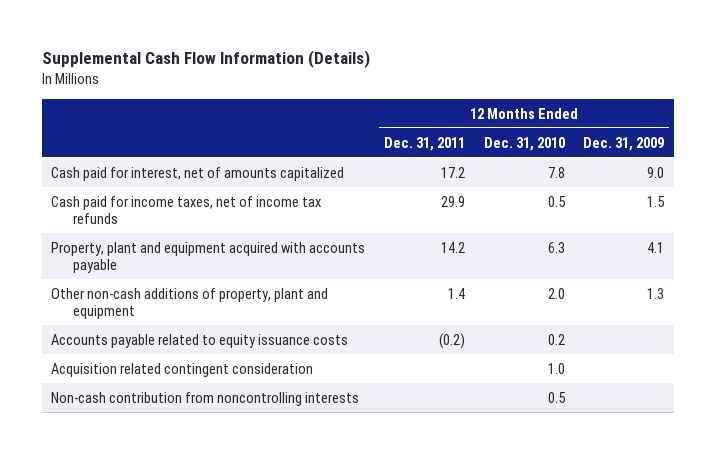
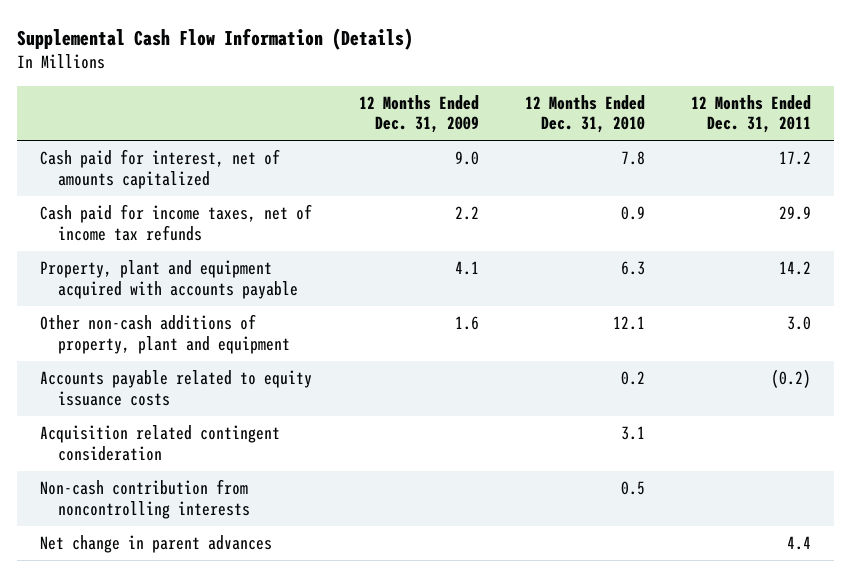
[547,195,566,207] 0.5 -> [620,206,645,221] 0.9
[647,195,666,207] 1.5 -> [454,206,479,221] 2.2
[447,287,465,299] 1.4 -> [786,316,811,331] 3.0
[547,287,565,299] 2.0 -> [612,316,645,331] 12.1
[647,287,665,299] 1.3 -> [454,316,479,331] 1.6
[547,362,565,374] 1.0 -> [620,426,645,441] 3.1
none -> [40,535,273,554] Net change in parent advances

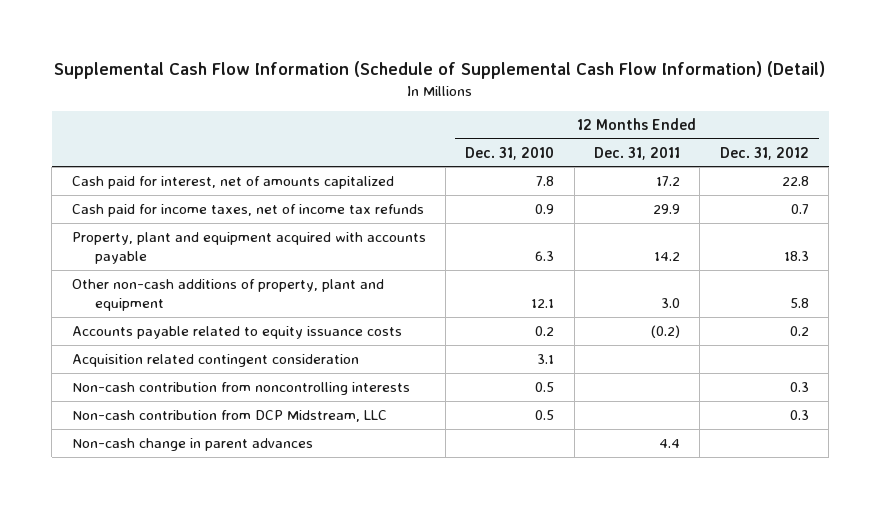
[17,27,414,50] Supplemental Cash Flow Information (Details) -> [54,61,826,80] Supplemental Cash Flow Information (Schedule of Supplemental Cash Flow Information) (Detail)
[358,94,479,134] 12 Months Ended Dec. 31, 2009 -> none
none -> [719,146,809,160] Dec. 31, 2012
none -> [71,410,387,423] Non-cash contribution from DCP Midstream, LLC
[40,535,273,554] Net change in parent advances -> [71,438,313,452] Non-cash change in parent advances

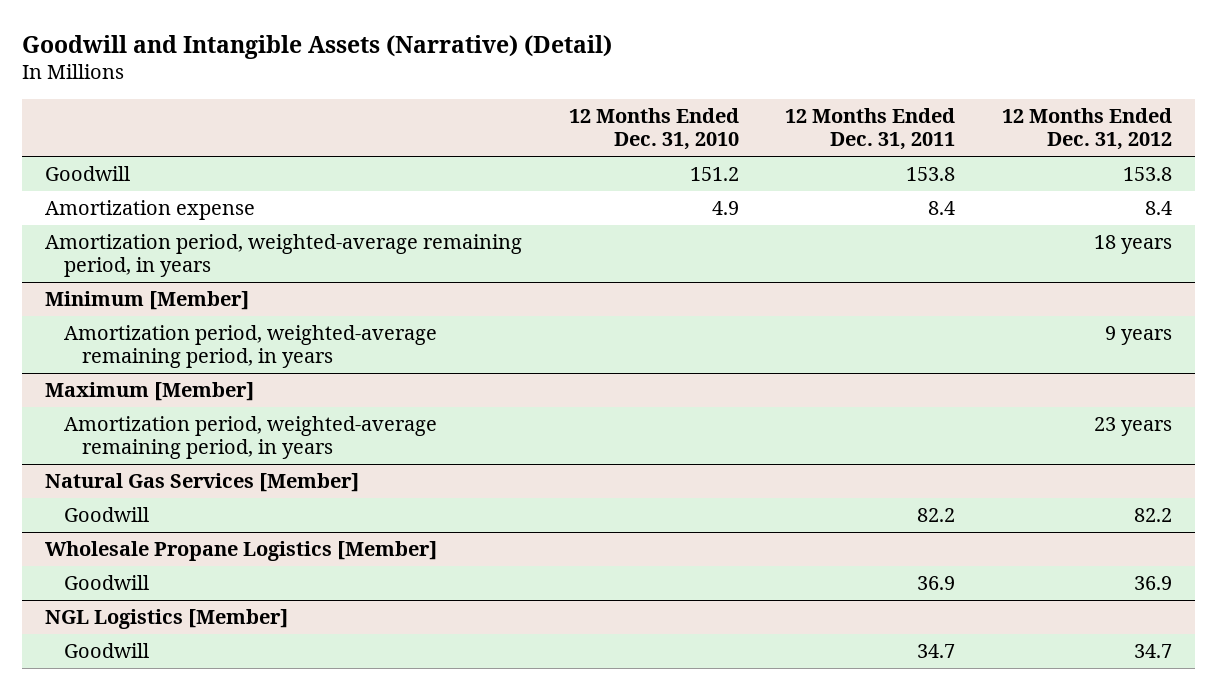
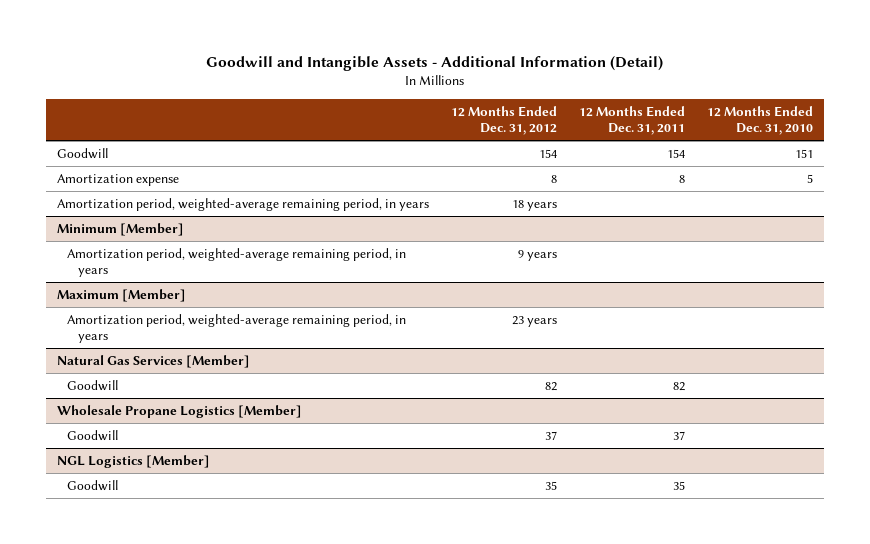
[21,34,612,59] Goodwill and Intangible Assets (Narrative) (Detail) -> [206,55,664,71] Goodwill and Intangible Assets - Additional Information (Detail)
[689,167,739,182] 151.2 -> [795,148,814,158] 151
[906,167,956,182] 153.8 -> [667,148,686,158] 154
[1122,167,1172,182] 153.8 -> [539,148,558,158] 154
[711,201,739,216] 4.9 -> [807,173,814,183] 5
[928,201,956,216] 8.4 -> [679,174,686,183] 8
[1144,201,1172,216] 8.4 -> [551,174,558,183] 8
[917,508,956,523] 82.2 -> [673,381,686,391] 82
[1133,508,1172,523] 82.2 -> [545,381,558,391] 82
[917,576,956,591] 36.9 -> [673,430,686,440] 37
[1133,576,1172,591] 36.9 -> [545,430,558,440] 37
[917,644,956,659] 34.7 -> [673,480,686,490] 35
[1133,644,1172,659] 34.7 -> [545,480,558,490] 35

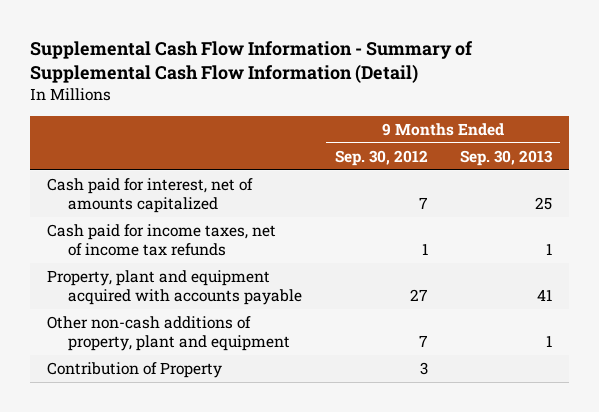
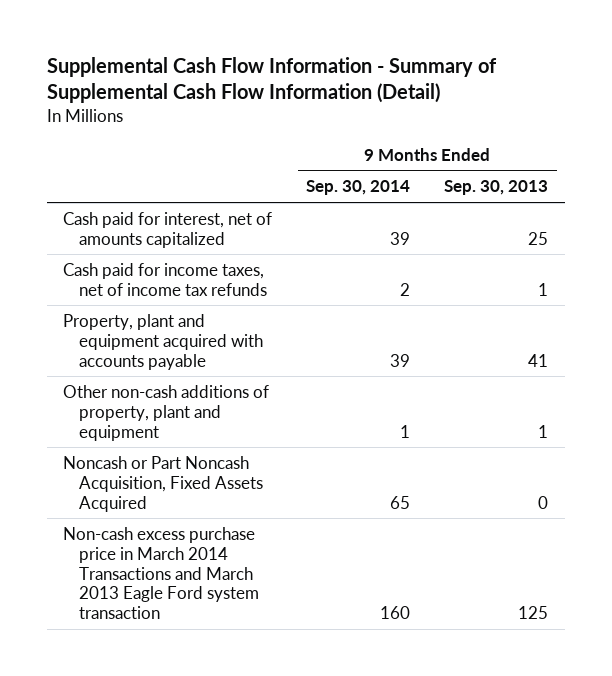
[334,149,428,166] Sep. 30, 2012 -> none
none -> [306,180,411,196] Sep. 30, 2014
[46,362,222,379] Contribution of Property -> none
none -> [63,455,263,512] Noncash or Part Noncash Acquisition, Fixed Assets Acquired
none -> [63,526,259,620] Non-cash excess purchase price in March 2014 Transactions and March 2013 Eagle Ford system transaction

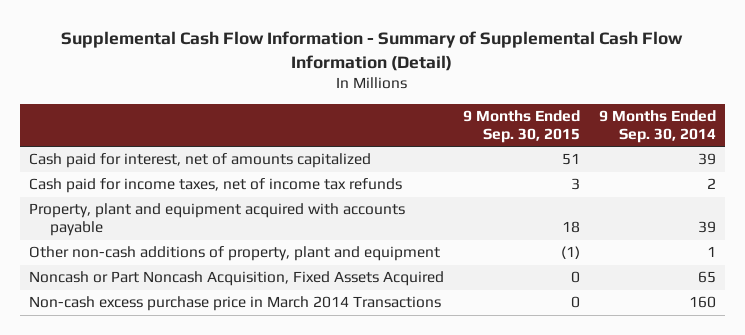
[444,180,549,196] Sep. 30, 2013 -> none
none -> [462,109,580,143] 9 Months Ended Sep. 30, 2015
[63,526,259,620] Non-cash excess purchase price in March 2014 Transactions and March 2013 Eagle Ford system transaction -> [29,296,442,312] Non-cash excess purchase price in March 2014 Transactions

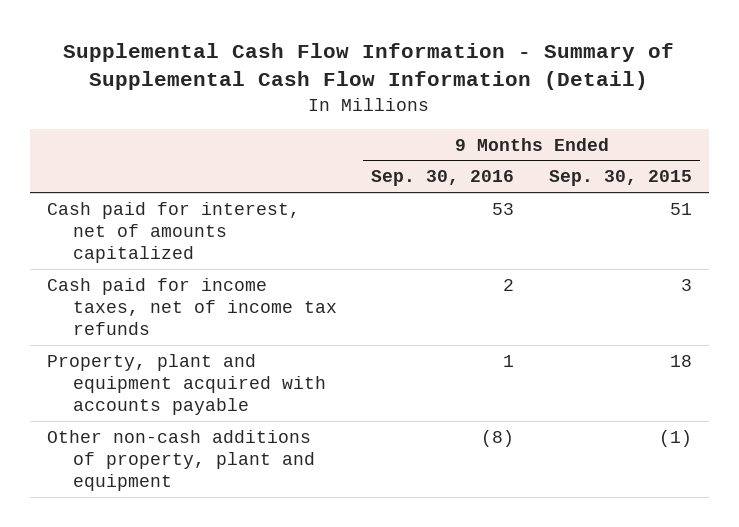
[598,109,716,143] 9 Months Ended Sep. 30, 2014 -> none
none -> [371,170,515,187] Sep. 30, 2016
[29,271,445,287] Noncash or Part Noncash Acquisition, Fixed Assets Acquired -> none
[29,296,442,312] Non-cash excess purchase price in March 2014 Transactions -> none

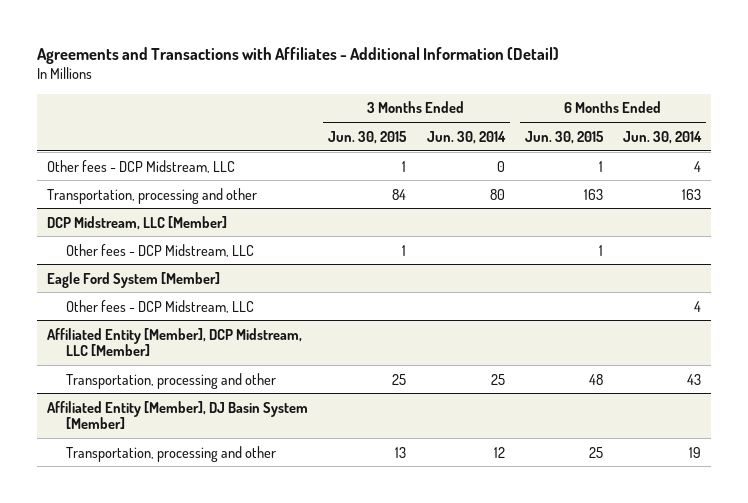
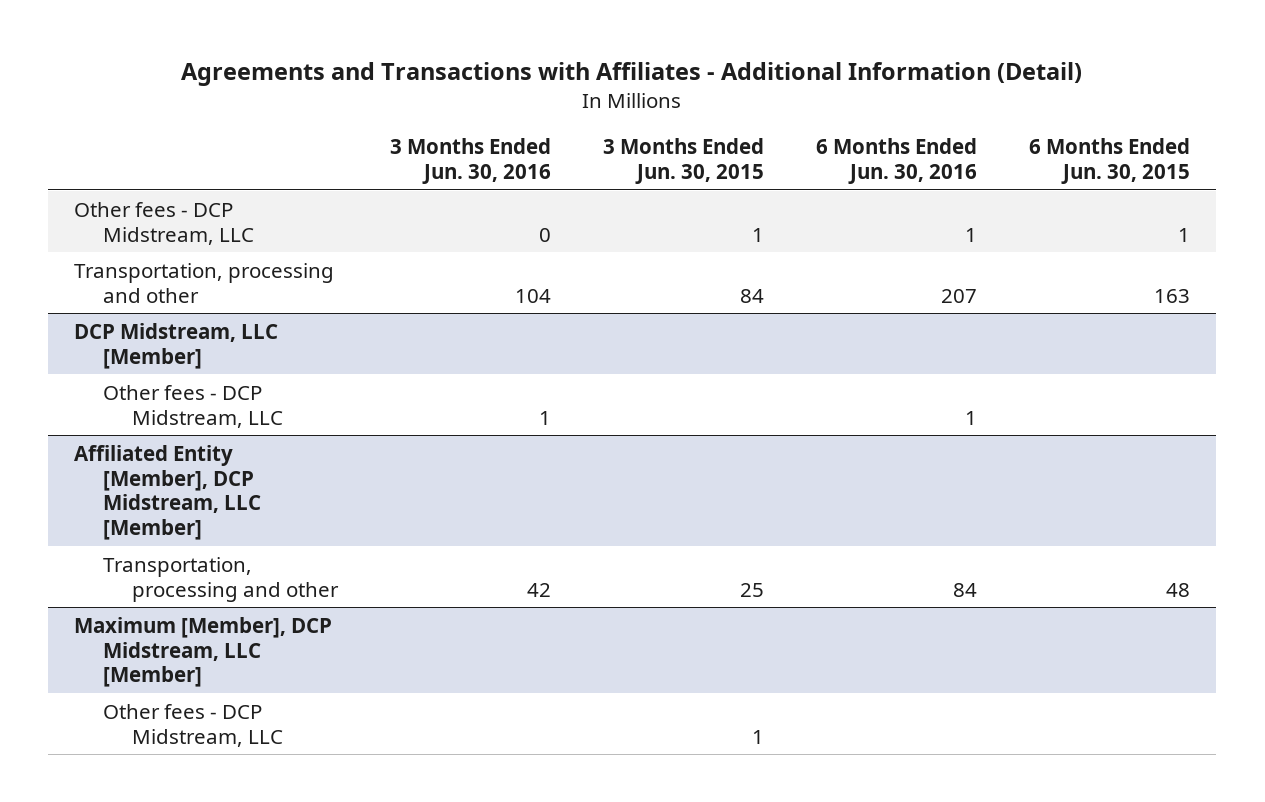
[426,130,506,144] Jun. 30, 2014 -> none
[622,130,702,144] Jun. 30, 2014 -> none
none -> [390,137,552,184] 3 Months Ended Jun. 30, 2016
none -> [816,137,978,184] 6 Months Ended Jun. 30, 2016
[66,243,255,257] Other fees - DCP Midstream, LLC -> none
[47,271,221,288] Eagle Ford System [Member] -> none
[47,400,309,430] Affiliated Entity [Member], DJ Basin System [Member] -> none
[66,445,277,462] Transportation, processing and other -> none
none -> [74,616,333,688] Maximum [Member], DCP Midstream, LLC [Member]
none -> [103,703,283,747] Other fees - DCP Midstream, LLC

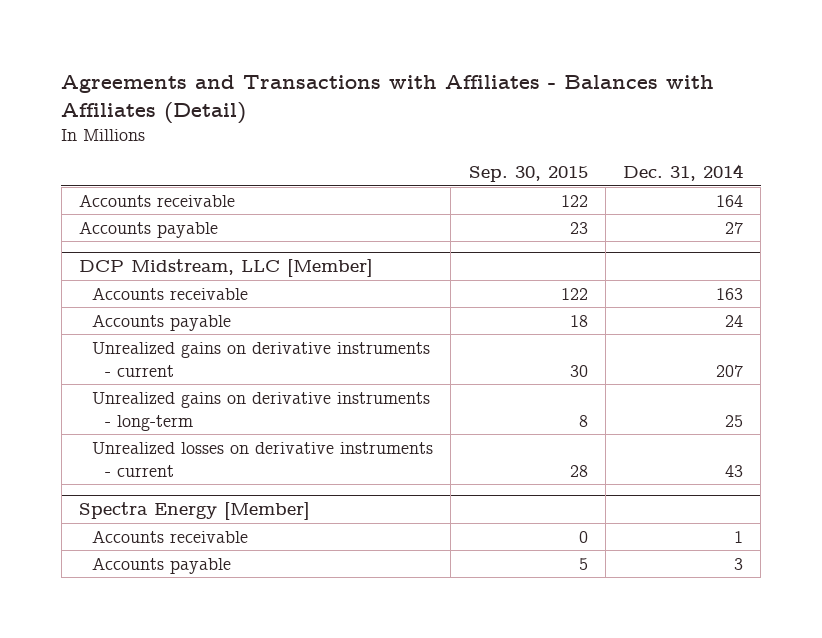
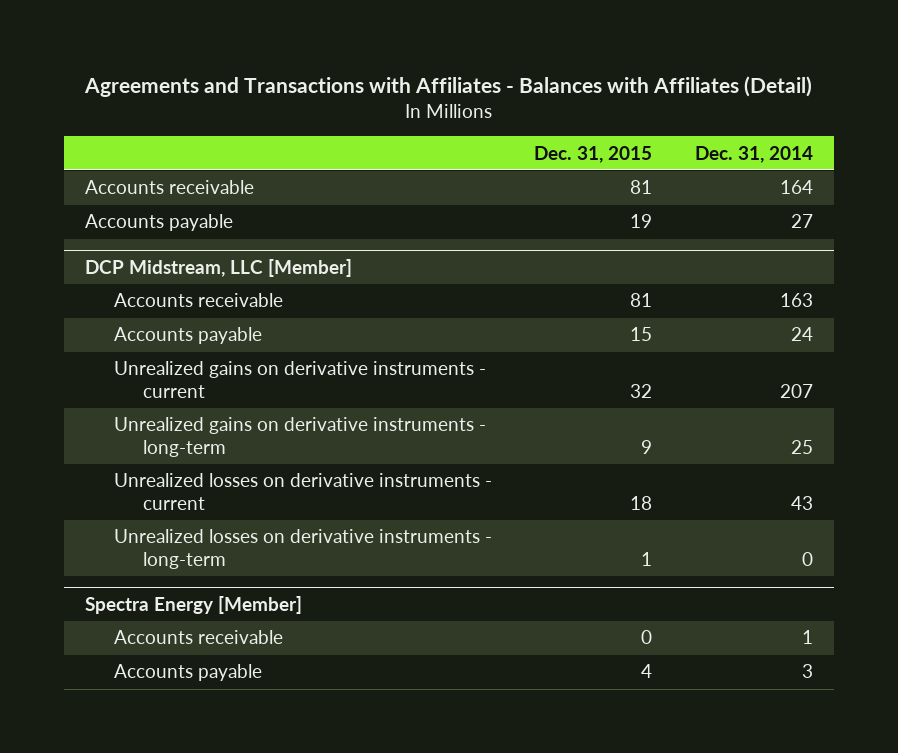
[468,166,588,183] Sep. 30, 2015 -> none
none -> [534,145,653,163] Dec. 31, 2015
none -> [114,529,493,570] Unrealized losses on derivative instruments - long-term

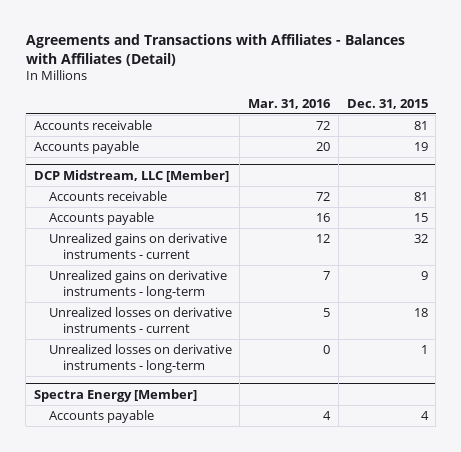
[694,145,813,163] Dec. 31, 2014 -> none
none -> [248,98,332,109] Mar. 31, 2016
[114,630,284,645] Accounts receivable -> none

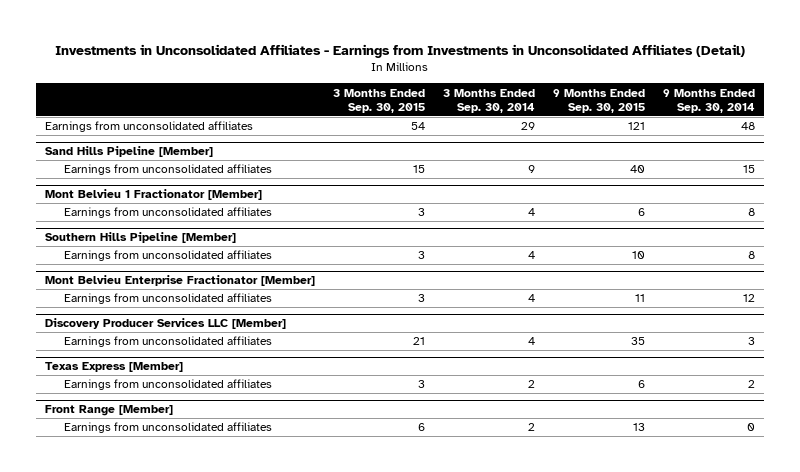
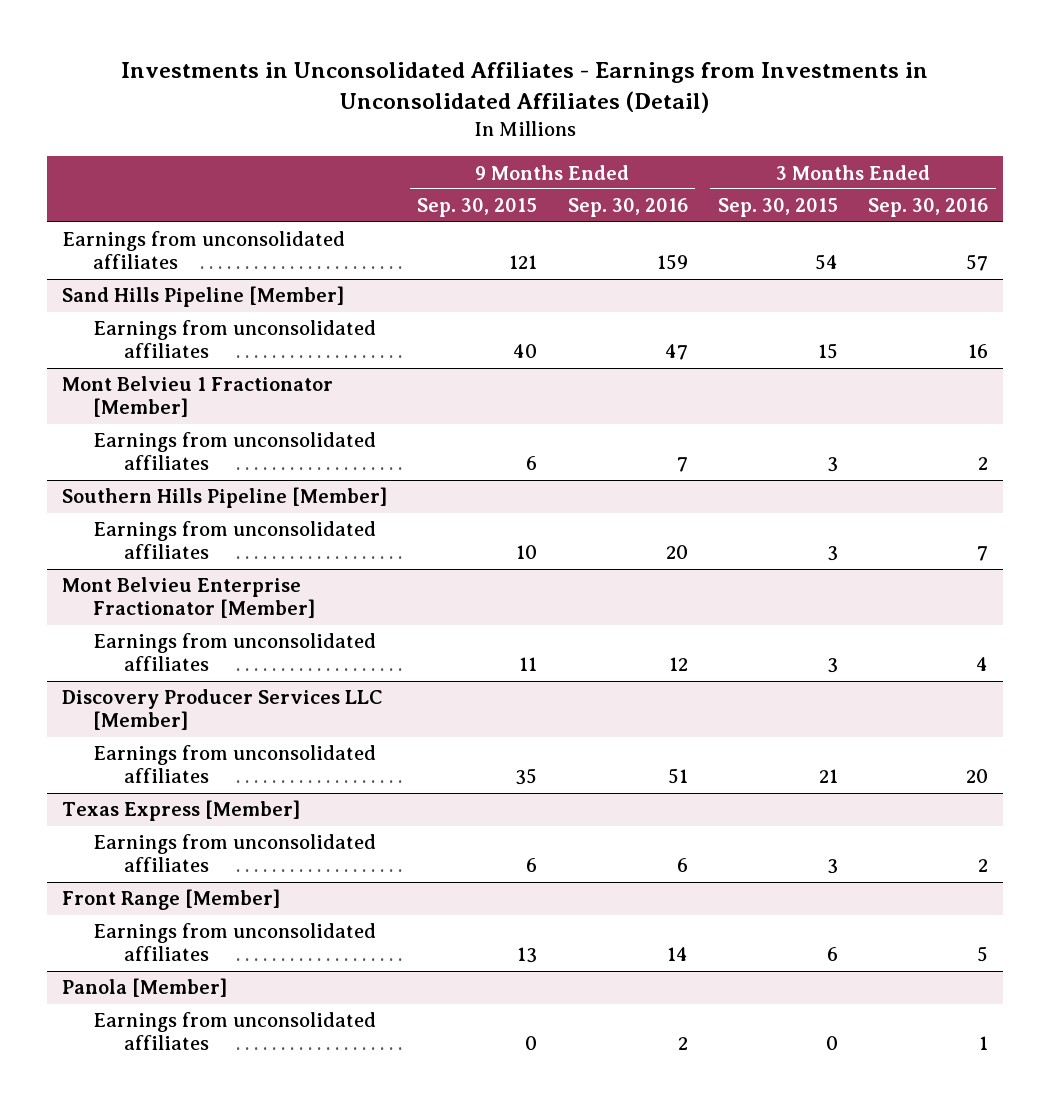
[442,88,535,113] 3 Months Ended Sep. 30, 2014 -> none
[662,88,755,113] 9 Months Ended Sep. 30, 2014 -> none
none -> [567,198,688,218] Sep. 30, 2016
none -> [868,198,989,218] Sep. 30, 2016
none -> [62,978,228,998] Panola [Member]
none -> [93,1012,377,1051] Earnings from unconsolidated affiliates

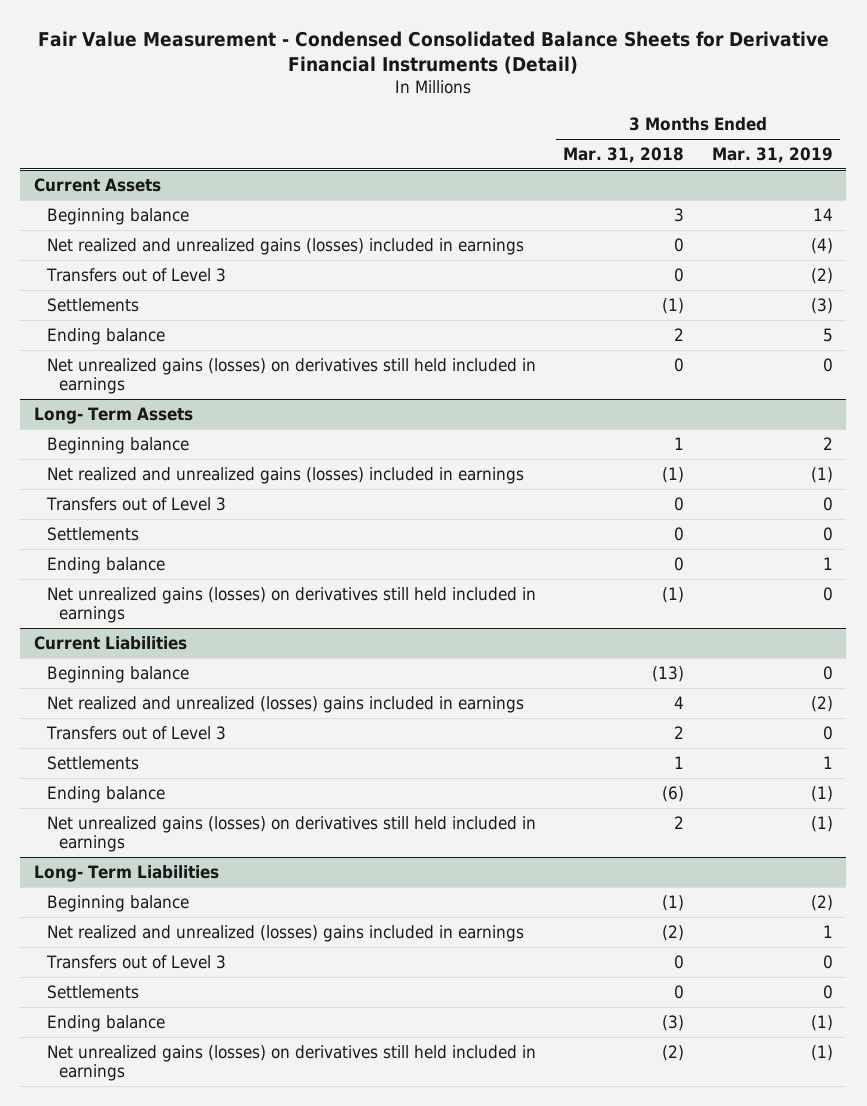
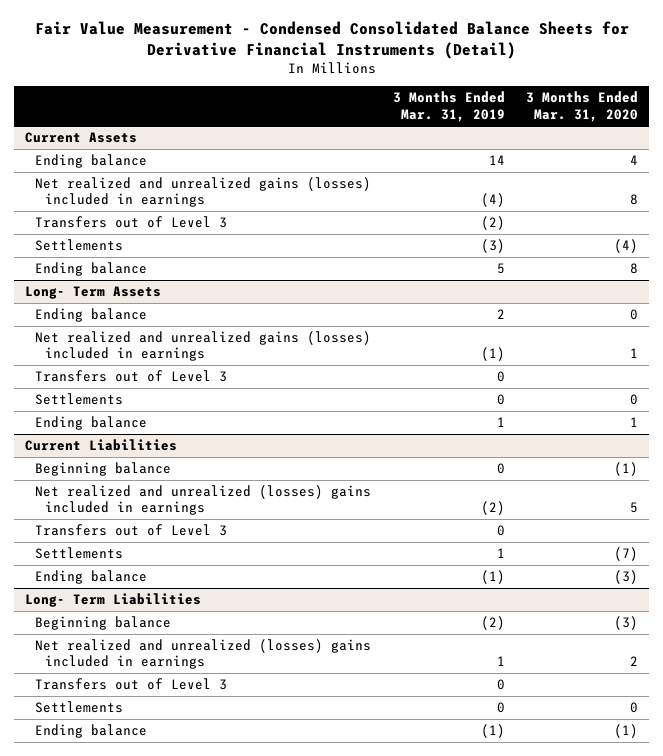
[563,146,685,163] Mar. 31, 2018 -> none
none -> [526,91,639,122] 3 Months Ended Mar. 31, 2020
[46,207,189,225] Beginning balance -> [34,153,147,168] Ending balance
[46,357,536,394] Net unrealized gains (losses) on derivatives still held included in earnings -> none
[46,436,189,454] Beginning balance -> [34,307,147,322] Ending balance
[46,586,536,623] Net unrealized gains (losses) on derivatives still held included in earnings -> none
[46,815,536,852] Net unrealized gains (losses) on derivatives still held included in earnings -> none
[46,1044,536,1081] Net unrealized gains (losses) on derivatives still held included in earnings -> none

